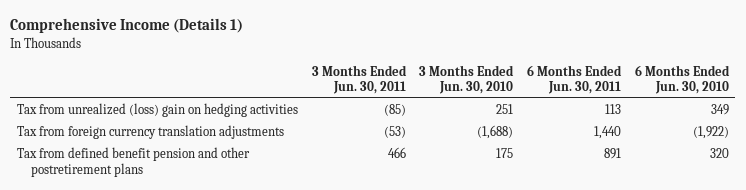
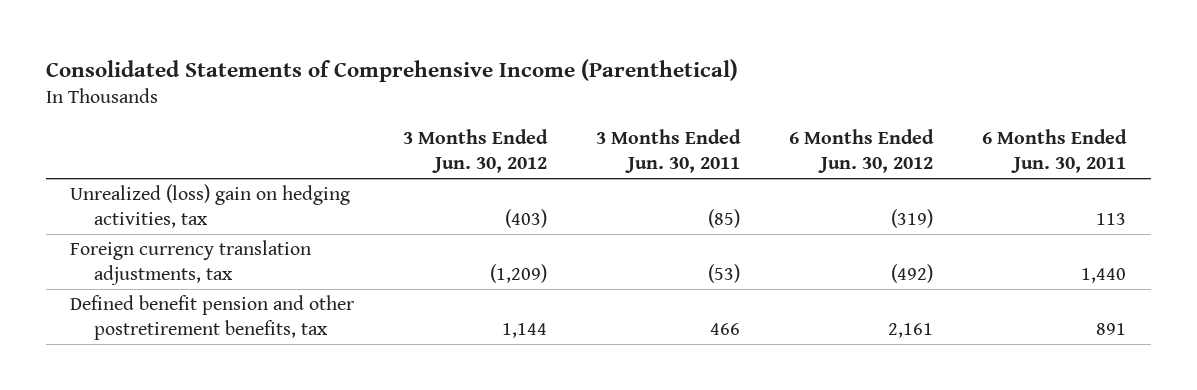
[10,18,244,34] Comprehensive Income (Details 1) -> [45,58,738,82] Consolidated Statements of Comprehensive Income (Parenthetical)
[419,64,515,95] 3 Months Ended Jun. 30, 2010 -> none
[634,64,730,95] 6 Months Ended Jun. 30, 2010 -> none
none -> [403,129,549,174] 3 Months Ended Jun. 30, 2012
none -> [789,129,935,174] 6 Months Ended Jun. 30, 2012
[17,103,299,118] Tax from unrealized (loss) gain on hedging activities -> [70,184,351,228] Unrealized (loss) gain on hedging activities, tax
[17,125,285,140] Tax from foreign currency translation adjustments -> [70,240,312,285] Foreign currency translation adjustments, tax
[17,147,251,177] Tax from defined benefit pension and other postretirement plans -> [70,295,355,340] Defined benefit pension and other postretirement benefits, tax

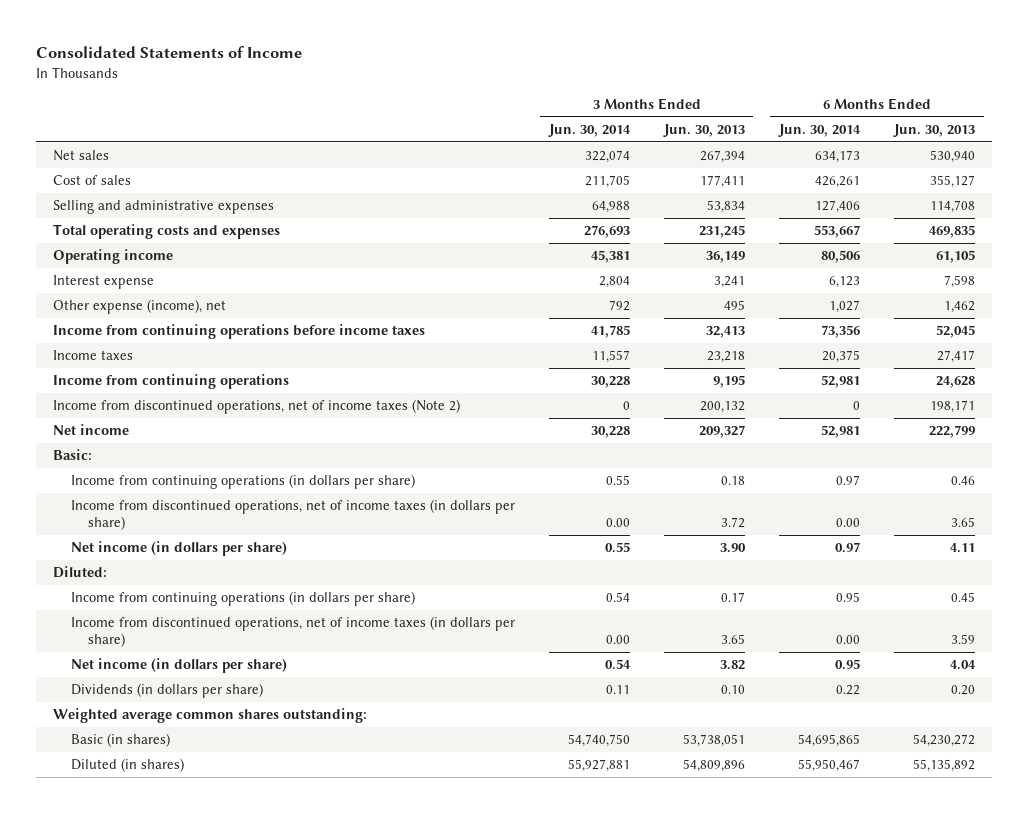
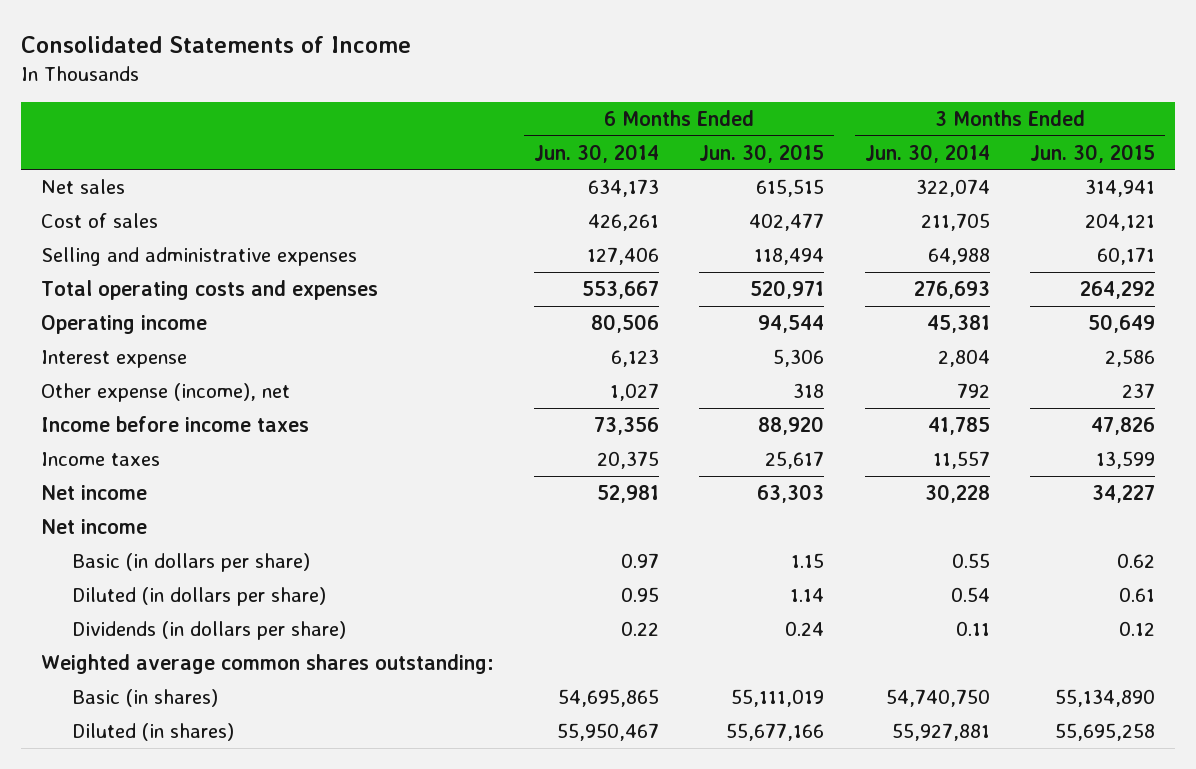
[662,124,745,138] Jun. 30, 2013 -> none
[893,124,976,138] Jun. 30, 2013 -> none
none -> [699,143,825,163] Jun. 30, 2015
none -> [1030,143,1156,163] Jun. 30, 2015
[53,324,426,340] Income from continuing operations before income taxes -> [40,415,309,432] Income before income taxes
[53,374,290,390] Income from continuing operations -> none
[53,399,461,415] Income from discontinued operations, net of income taxes (Note 2) -> none
[70,474,415,490] Income from continuing operations (in dollars per share) -> none
[70,499,515,530] Income from discontinued operations, net of income taxes (in dollars per share) -> none
[53,566,108,579] Diluted: -> none
[70,591,415,607] Income from continuing operations (in dollars per share) -> none
[70,616,515,647] Income from discontinued operations, net of income taxes (in dollars per share) -> none
[53,449,93,461] Basic: -> [40,518,147,534] Net income
[70,541,287,557] Net income (in dollars per share) -> [71,552,310,572] Basic (in dollars per share)
[70,658,287,674] Net income (in dollars per share) -> [71,586,326,606] Diluted (in dollars per share)

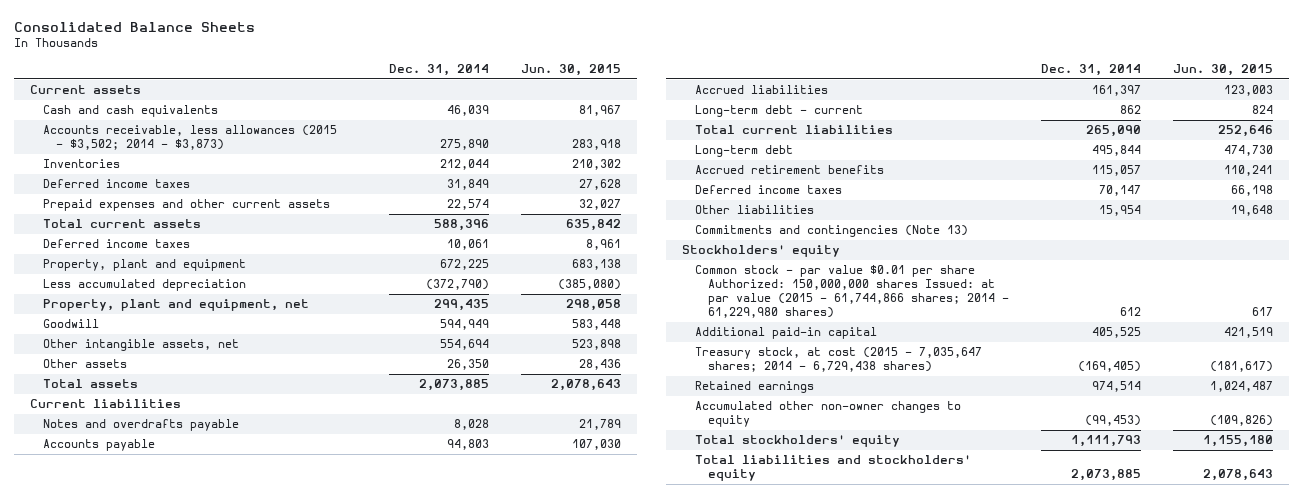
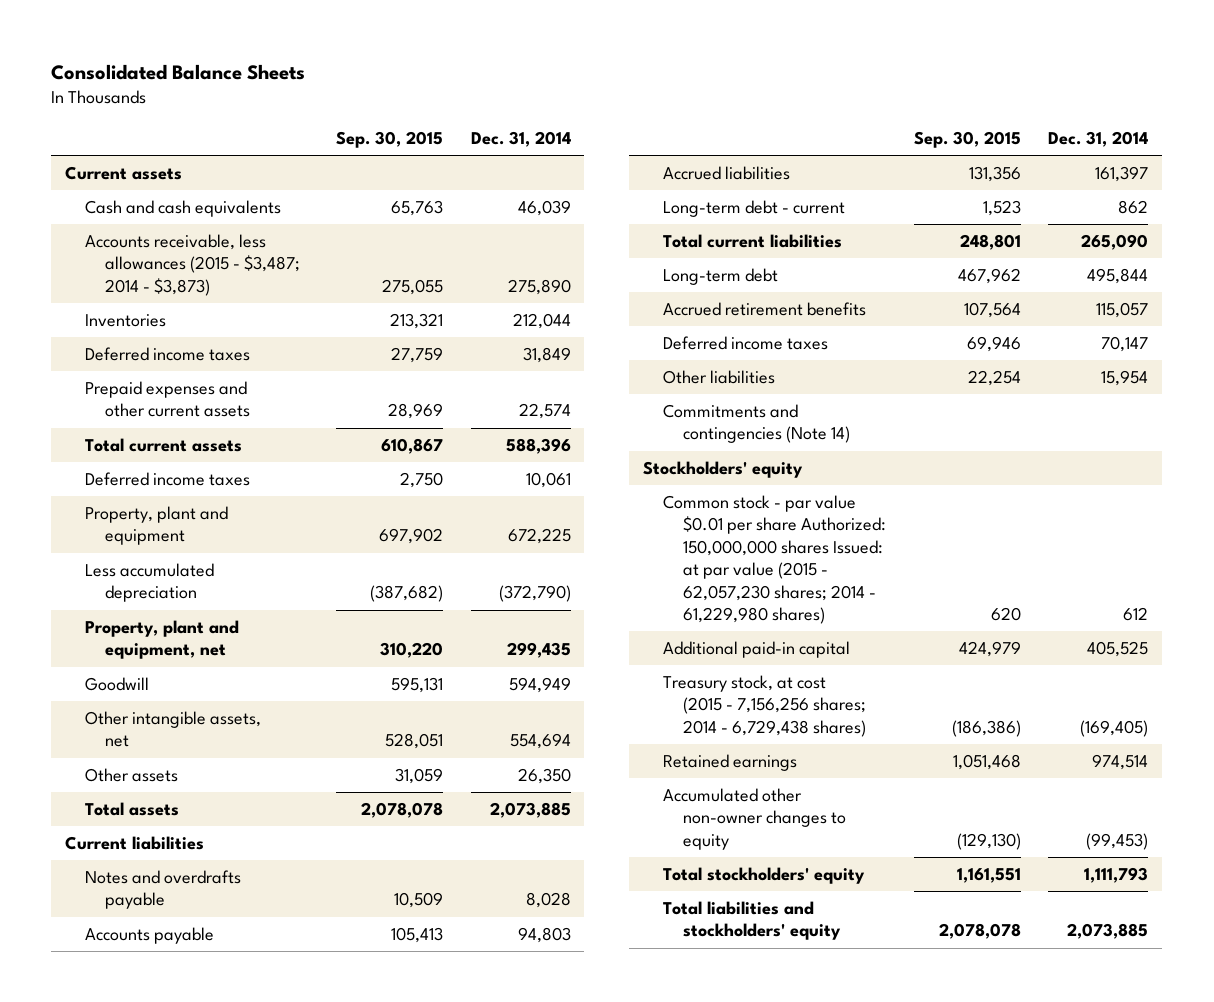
[521,63,622,76] Jun. 30, 2015 -> none
none -> [336,130,444,148] Sep. 30, 2015
[43,125,338,151] Accounts receivable, less allowances (2015 - $3,502; 2014 - $3,873) -> [85,233,301,296] Accounts receivable, less allowances (2015 - $3,487; 2014 - $3,873)
[694,225,968,238] Commitments and contingencies (Note 13) -> [663,403,851,444] Commitments and contingencies (Note 14)
[694,265,1009,318] Common stock - par value $0.01 per share Authorized: 150,000,000 shares Issued: at par value (2015 - 61,744,866 shares; 2014 - 61,229,980 shares) -> [663,494,887,625] Common stock - par value $0.01 per share Authorized: 150,000,000 shares Issued: at par value (2015 - 62,057,230 shares; 2014 - 61,229,980 shares)
[694,347,982,373] Treasury stock, at cost (2015 - 7,035,647 shares; 2014 - 6,729,438 shares) -> [663,674,867,737] Treasury stock, at cost (2015 - 7,156,256 shares; 2014 - 6,729,438 shares)

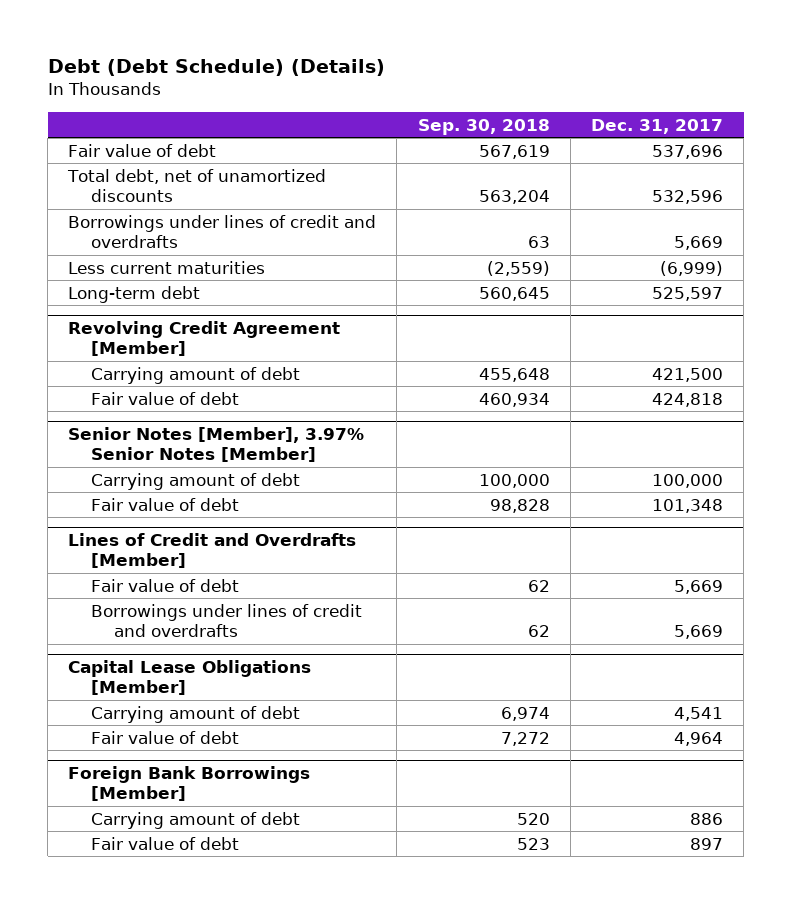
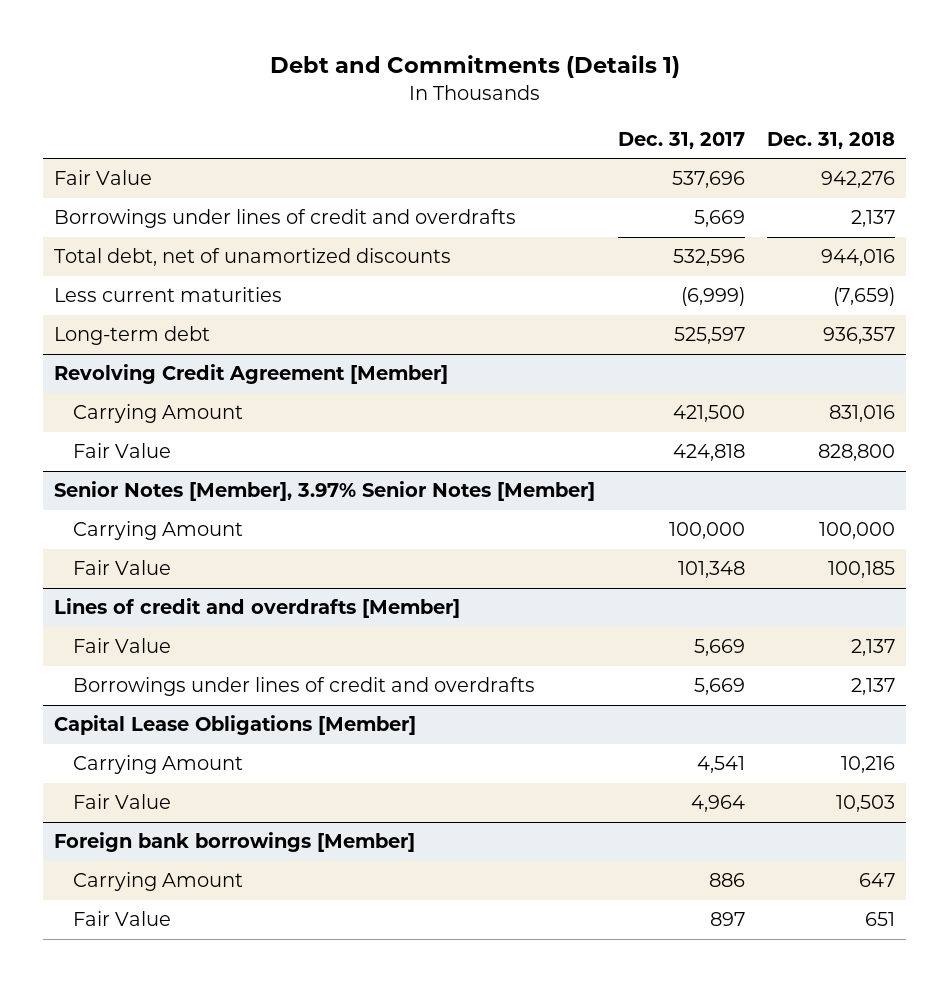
[47,59,385,77] Debt (Debt Schedule) (Details) -> [269,55,680,79] Debt and Commitments (Details 1)
[417,118,550,135] Sep. 30, 2018 -> none
none -> [767,131,896,149] Dec. 31, 2018
[68,143,217,157] Fair value of debt -> [54,170,153,186] Fair Value
[67,168,327,203] Total debt, net of unamortized discounts -> [54,248,452,267] Total debt, net of unamortized discounts
[91,366,301,384] Carrying amount of debt -> [73,404,244,424] Carrying Amount
[91,391,240,405] Fair value of debt -> [73,443,172,459] Fair Value
[91,472,301,490] Carrying amount of debt -> [73,521,244,541] Carrying Amount
[91,497,240,511] Fair value of debt -> [73,560,172,576] Fair Value
[68,532,357,569] Lines of Credit and Overdrafts [Member] -> [54,598,461,619] Lines of credit and overdrafts [Member]
[91,578,240,592] Fair value of debt -> [73,638,172,654] Fair Value
[91,705,301,723] Carrying amount of debt -> [73,755,244,775] Carrying Amount
[91,730,240,744] Fair value of debt -> [73,794,172,810] Fair Value
[68,765,311,802] Foreign Bank Borrowings [Member] -> [54,832,416,853] Foreign bank borrowings [Member]
[91,811,301,829] Carrying amount of debt -> [73,872,244,892] Carrying Amount
[91,836,240,850] Fair value of debt -> [73,911,172,927] Fair Value

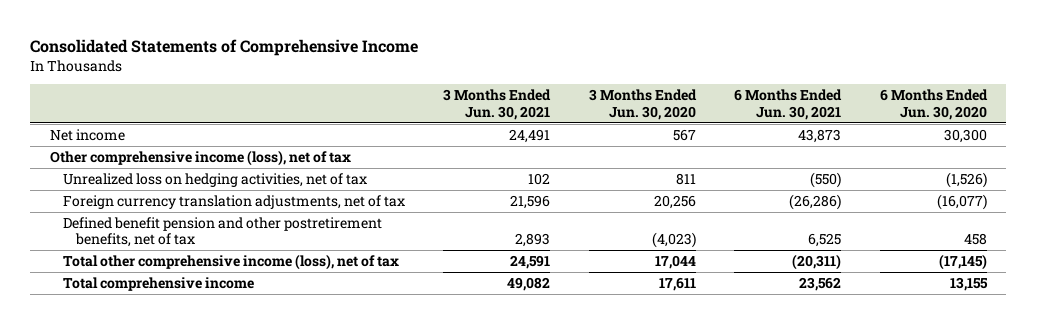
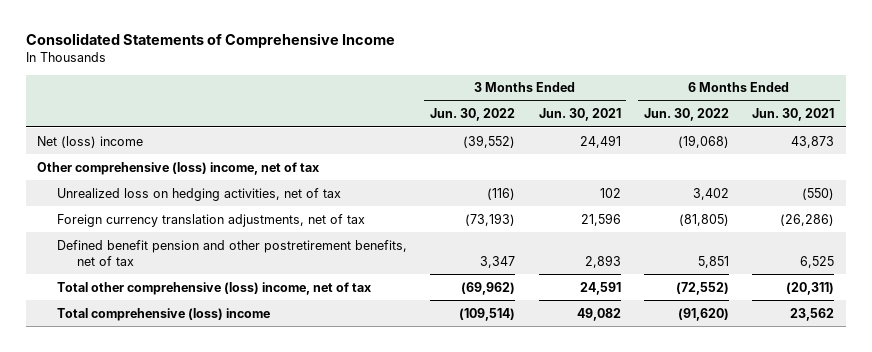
[588,89,697,120] 3 Months Ended Jun. 30, 2020 -> none
[879,89,988,120] 6 Months Ended Jun. 30, 2020 -> none
none -> [430,108,516,122] Jun. 30, 2022
none -> [644,108,730,122] Jun. 30, 2022
[49,128,125,141] Net income -> [37,135,144,148] Net (loss) income
[49,149,351,166] Other comprehensive income (loss), net of tax -> [37,161,320,175] Other comprehensive (loss) income, net of tax
[62,253,399,270] Total other comprehensive income (loss), net of tax -> [56,281,371,295] Total other comprehensive (loss) income, net of tax
[62,276,254,291] Total comprehensive income -> [56,307,270,321] Total comprehensive (loss) income

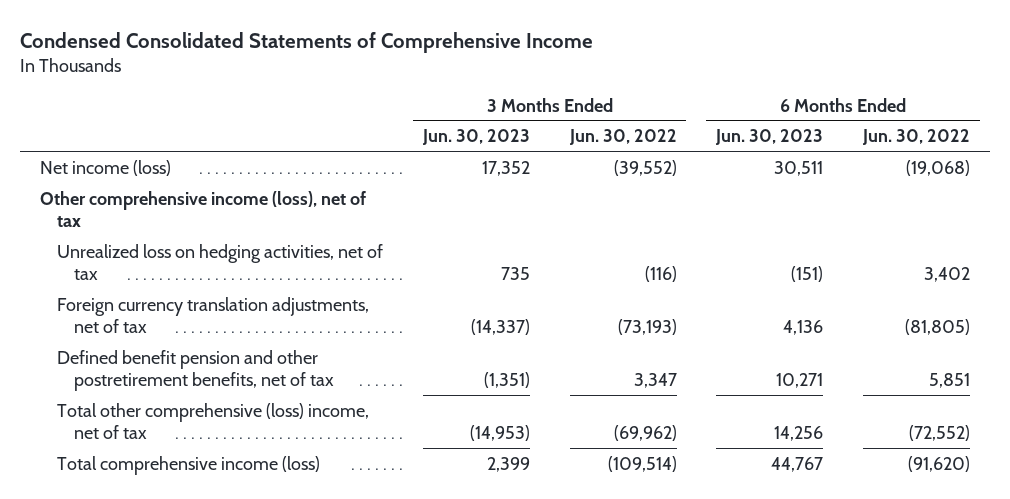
[25,33,395,49] Consolidated Statements of Comprehensive Income -> [20,32,594,54] Condensed Consolidated Statements of Comprehensive Income
[538,108,621,122] Jun. 30, 2021 -> none
[752,108,835,122] Jun. 30, 2021 -> none
none -> [421,129,530,146] Jun. 30, 2023
none -> [715,129,824,146] Jun. 30, 2023
[37,135,144,148] Net (loss) income -> [40,159,172,176] Net income (loss)
[37,161,320,175] Other comprehensive (loss) income, net of tax -> [40,190,367,228] Other comprehensive income (loss), net of tax
[56,307,270,321] Total comprehensive (loss) income -> [56,455,320,475] Total comprehensive income (loss)

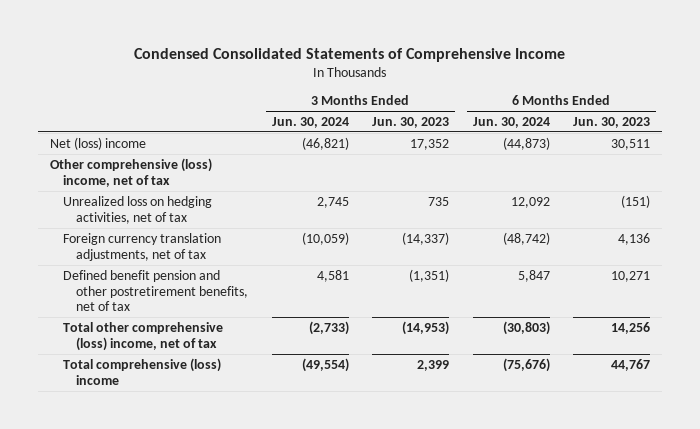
[568,129,677,146] Jun. 30, 2022 -> none
[862,129,971,146] Jun. 30, 2022 -> none
none -> [271,116,349,128] Jun. 30, 2024
none -> [472,116,550,128] Jun. 30, 2024
[40,159,172,176] Net income (loss) -> [49,136,146,150] Net (loss) income
[40,190,367,228] Other comprehensive income (loss), net of tax -> [49,157,212,187] Other comprehensive (loss) income, net of tax
[56,455,320,475] Total comprehensive income (loss) -> [63,357,222,385] Total comprehensive (loss) income

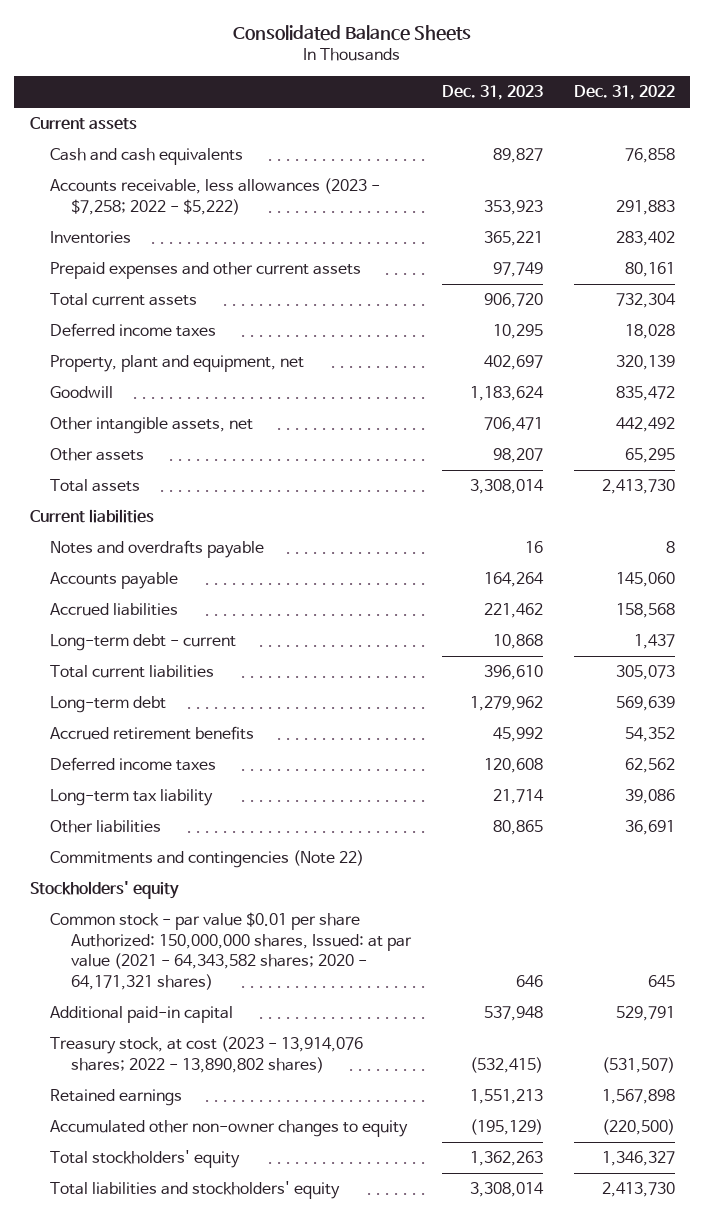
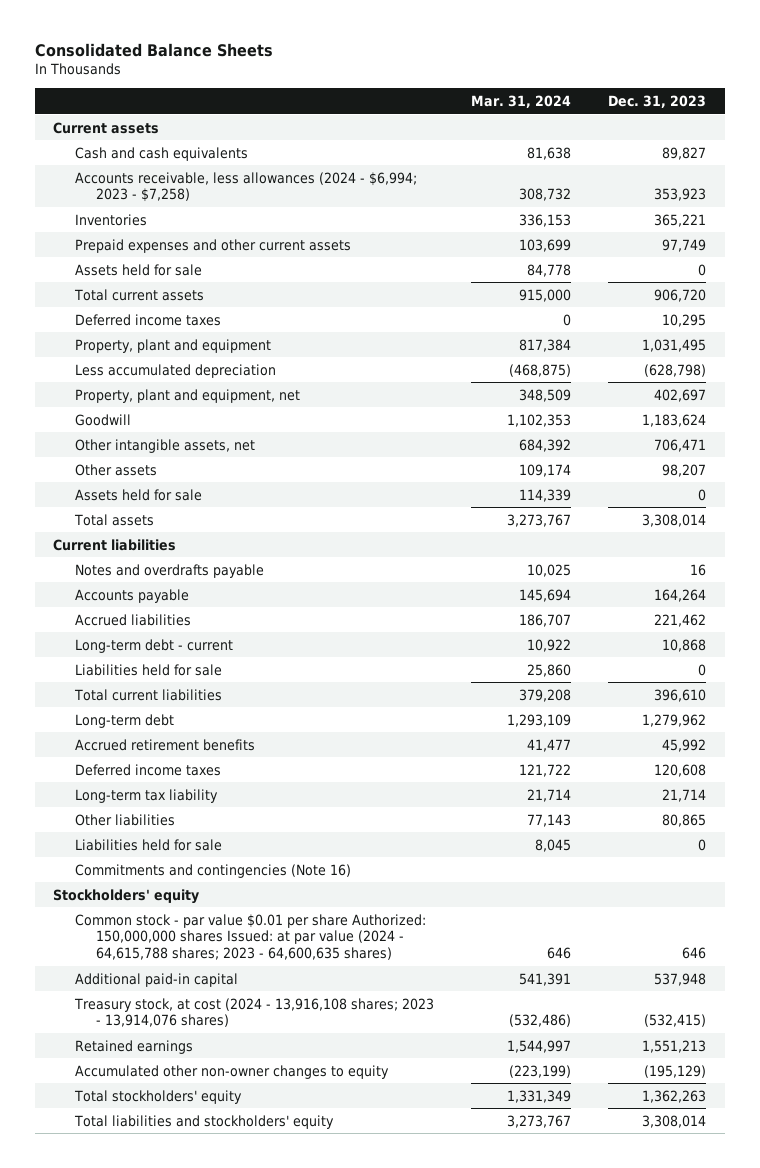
[573,85,675,101] Dec. 31, 2022 -> none
none -> [470,94,571,108] Mar. 31, 2024
[50,178,381,215] Accounts receivable, less allowances (2023 - $7,258; 2022 - $5,222) -> [74,171,417,203] Accounts receivable, less allowances (2024 - $6,994; 2023 - $7,258)
none -> [74,263,202,276] Assets held for sale
none -> [74,338,271,353] Property, plant and equipment
none -> [74,363,276,378] Less accumulated depreciation
none -> [74,488,202,501] Assets held for sale
none -> [74,663,222,676] Liabilities held for sale
none -> [74,838,222,851] Liabilities held for sale
[50,850,365,869] Commitments and contingencies (Note 22) -> [74,863,351,878] Commitments and contingencies (Note 16)
[50,912,412,990] Common stock - par value $0.01 per share Authorized: 150,000,000 shares, Issued: at par value (2021 - 64,343,582 shares; 2020 - 64,171,321 shares) -> [74,913,426,960] Common stock - par value $0.01 per share Authorized: 150,000,000 shares Issued: at par value (2024 - 64,615,788 shares; 2023 - 64,600,635 shares)
[50,1036,364,1073] Treasury stock, at cost (2023 - 13,914,076 shares; 2022 - 13,890,802 shares) -> [73,997,434,1028] Treasury stock, at cost (2024 - 13,916,108 shares; 2023 - 13,914,076 shares)

